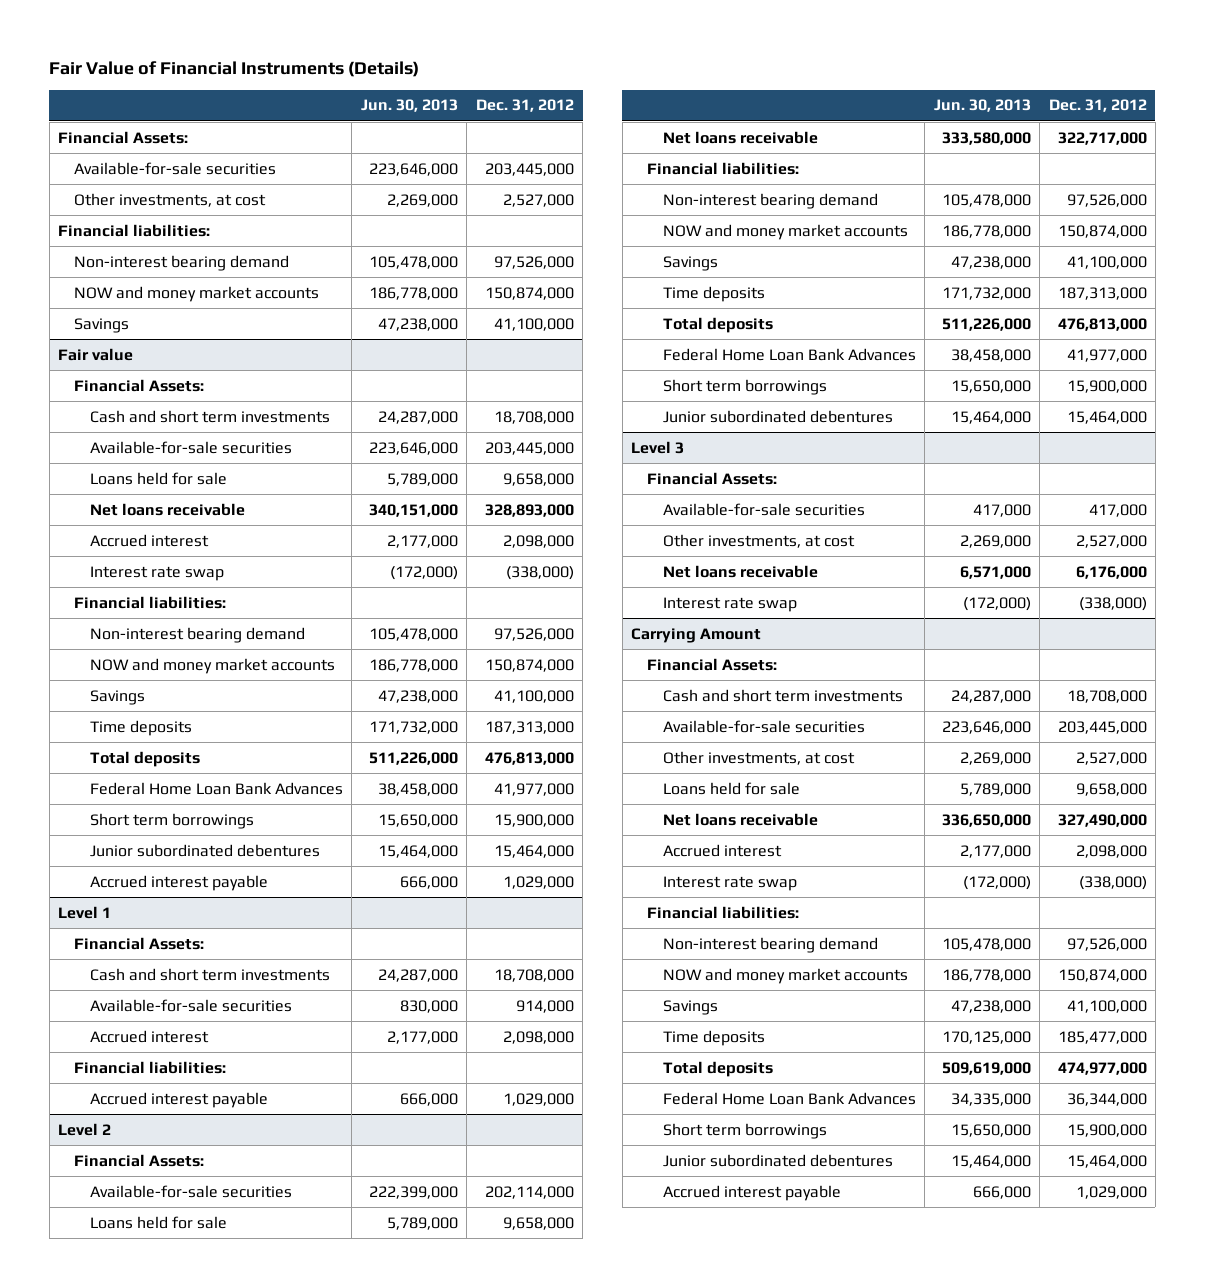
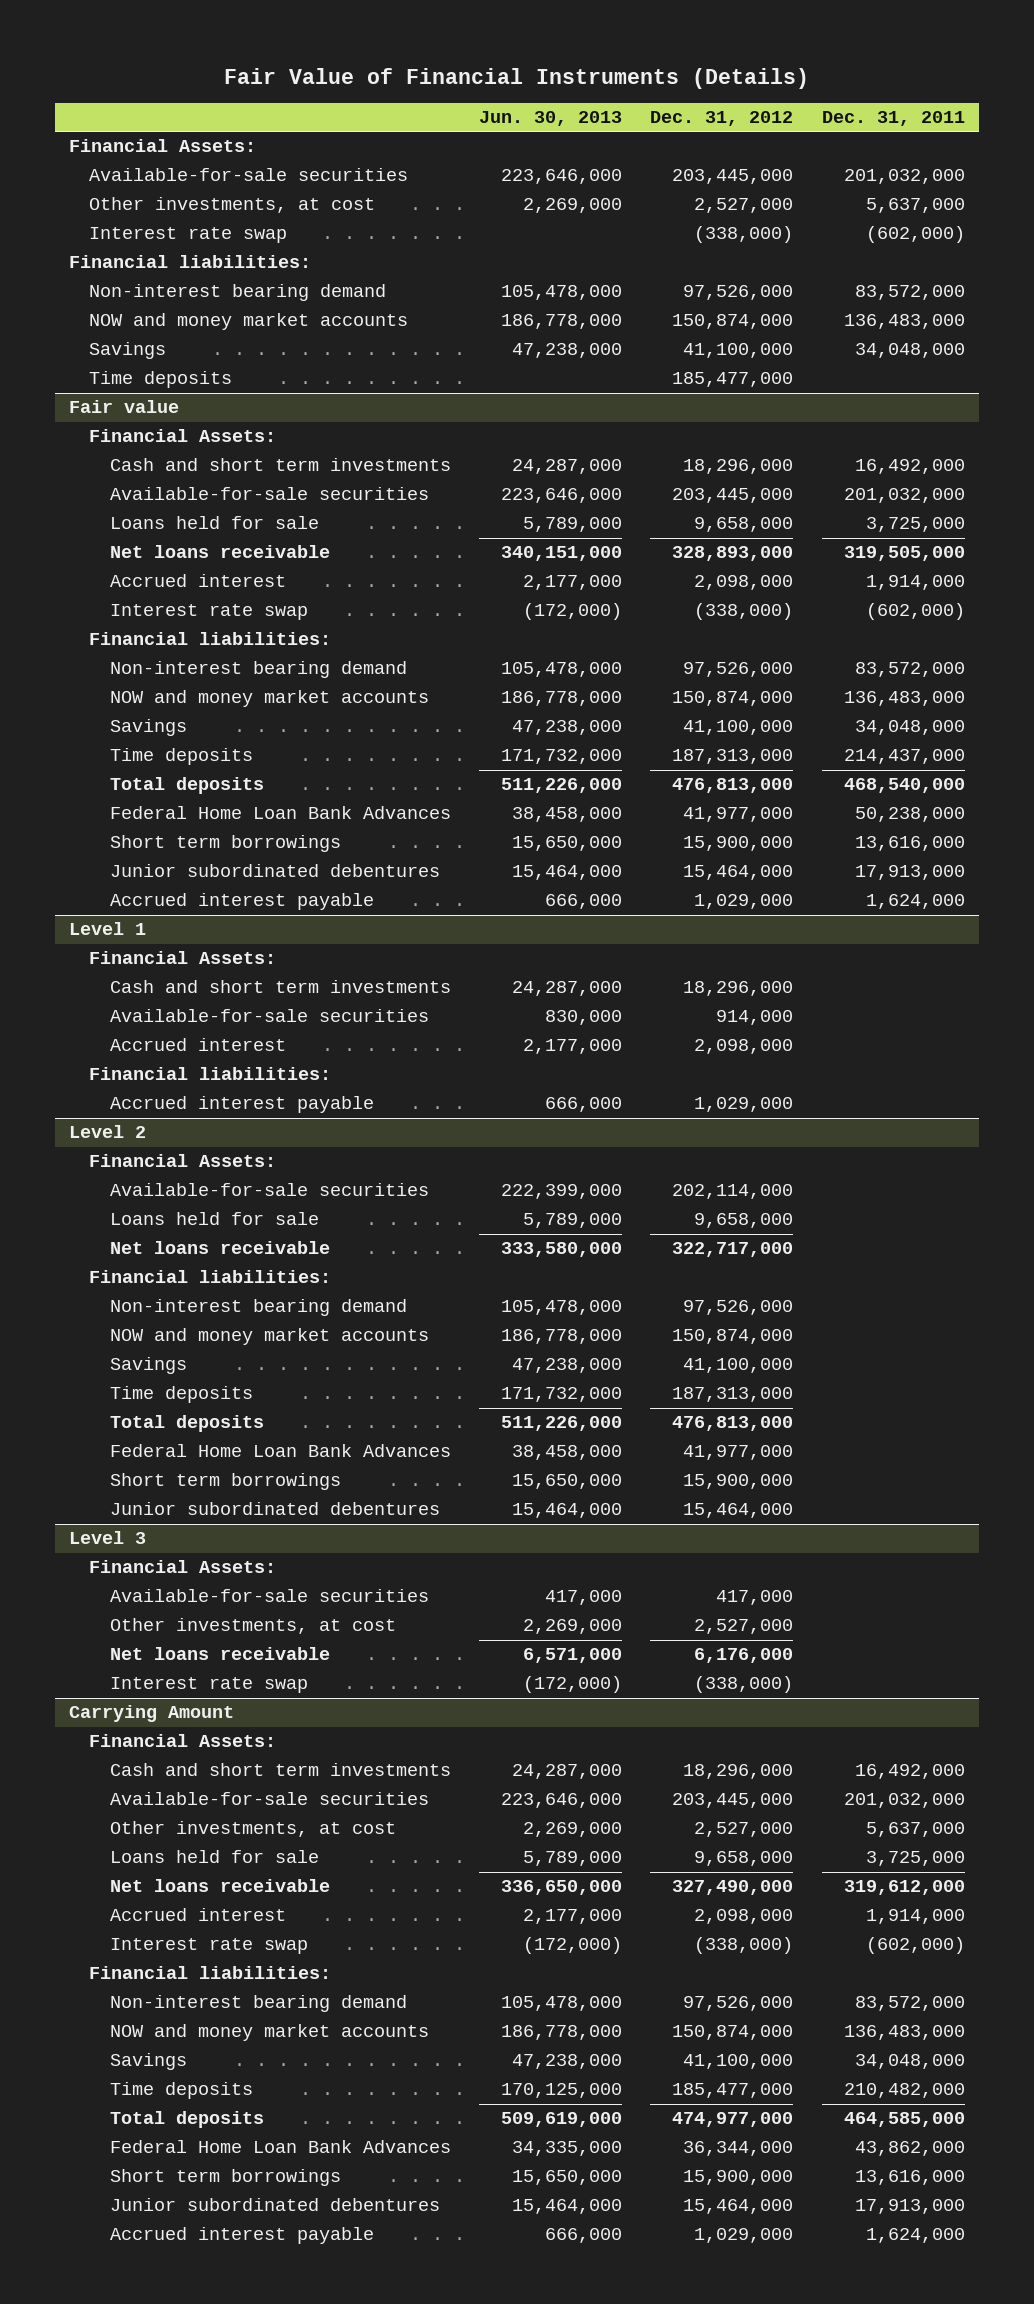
none -> [821,111,965,127] Dec. 31, 2011
none -> [89,227,288,244] Interest rate swap
none -> [89,371,233,389] Time deposits
[493,410,574,424] 18,708,000 -> [683,459,794,475] 18,296,000
[493,968,574,982] 18,708,000 -> [683,981,794,997] 18,296,000
[1066,689,1147,703] 18,708,000 -> [683,1764,794,1780] 18,296,000

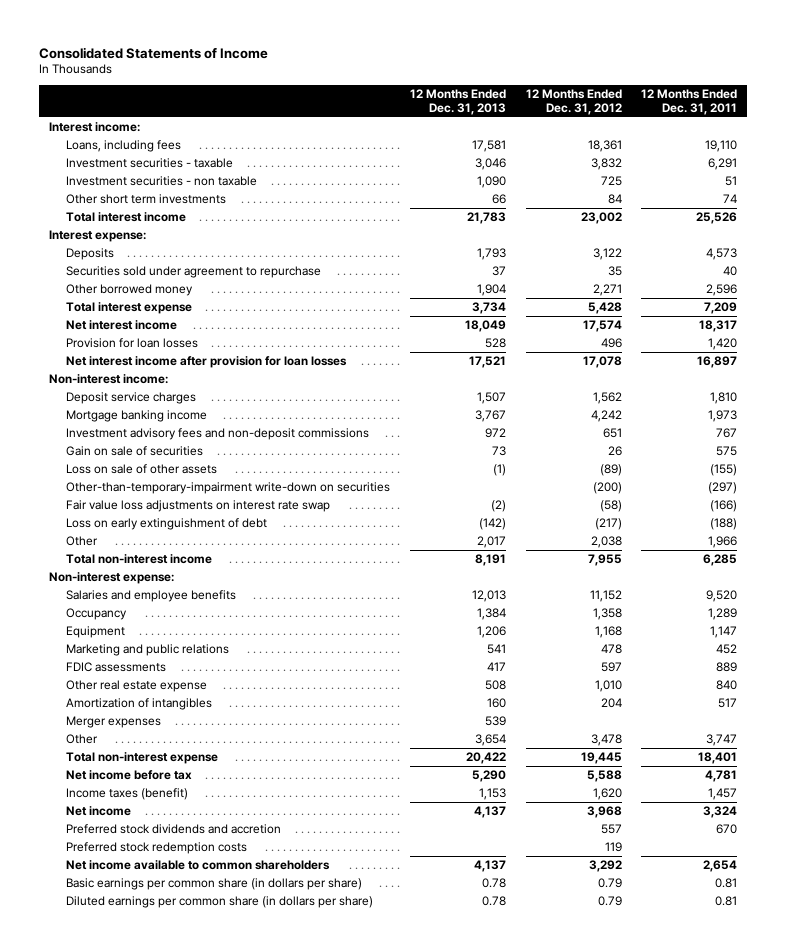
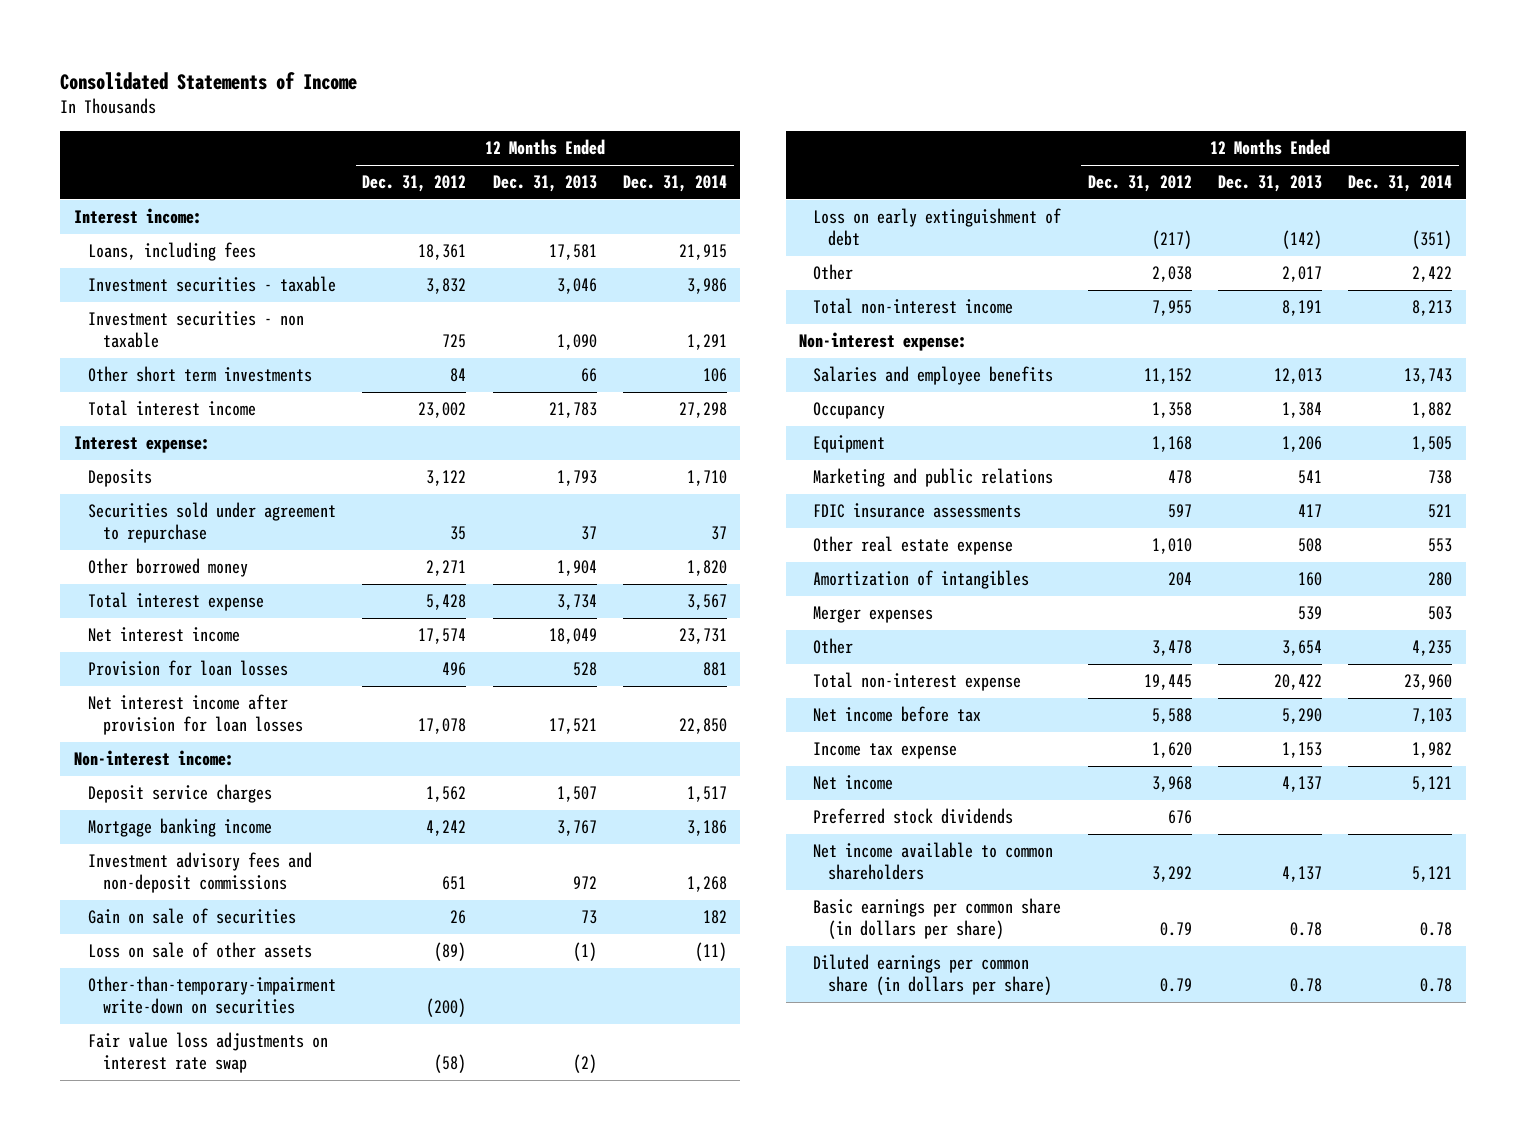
[641,89,738,116] 12 Months Ended Dec. 31, 2011 -> none
none -> [623,175,728,193] Dec. 31, 2014
[65,661,166,672] FDIC assessments -> [813,503,1022,519] FDIC insurance assessments
[65,787,188,800] Income taxes (benefit) -> [813,742,958,760] Income tax expense
[65,841,247,854] Preferred stock redemption costs -> none
[65,823,281,834] Preferred stock dividends and accretion -> [813,808,1014,825] Preferred stock dividends
[600,823,622,834] 557 -> [1167,810,1192,825] 676

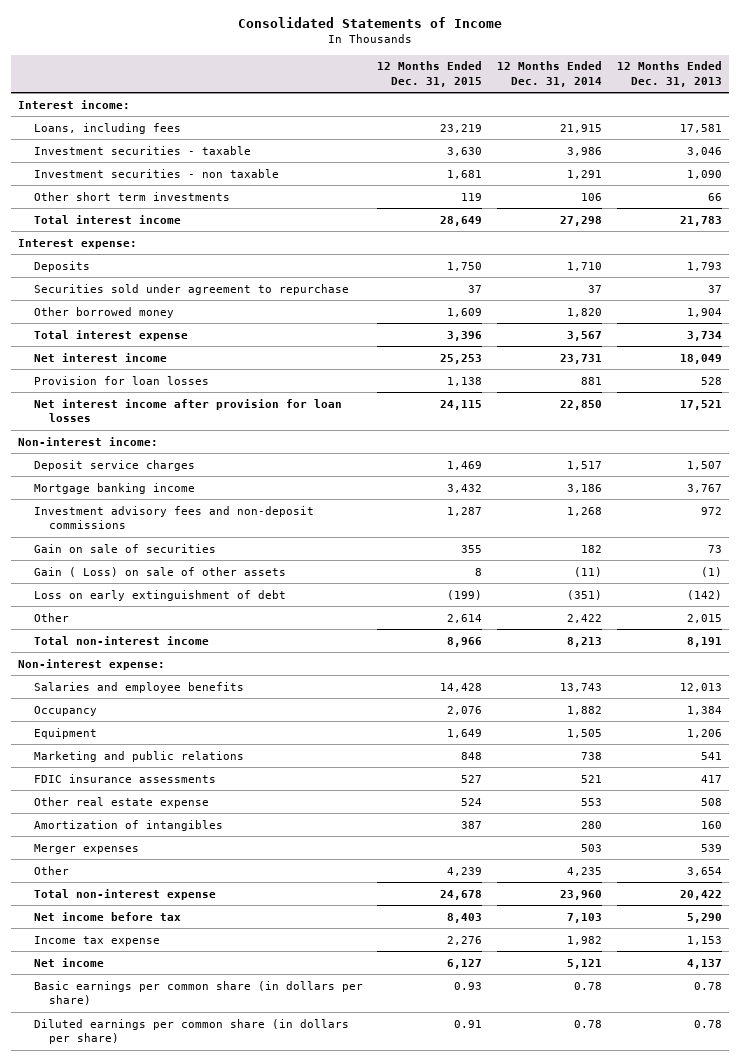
[362,175,467,193] Dec. 31, 2012 -> none
none -> [377,61,483,87] 12 Months Ended Dec. 31, 2015
[88,976,337,1015] Other-than-temporary-impairment write-down on securities -> none
[88,1032,329,1074] Fair value loss adjustments on interest rate swap -> none
[88,942,313,959] Loss on sale of other assets -> [33,566,286,577] Gain ( Loss) on sale of other assets
[1282,266,1323,283] 2,017 -> [686,613,722,623] 2,015
[813,808,1014,825] Preferred stock dividends -> none
[813,842,1054,881] Net income available to common shareholders -> none

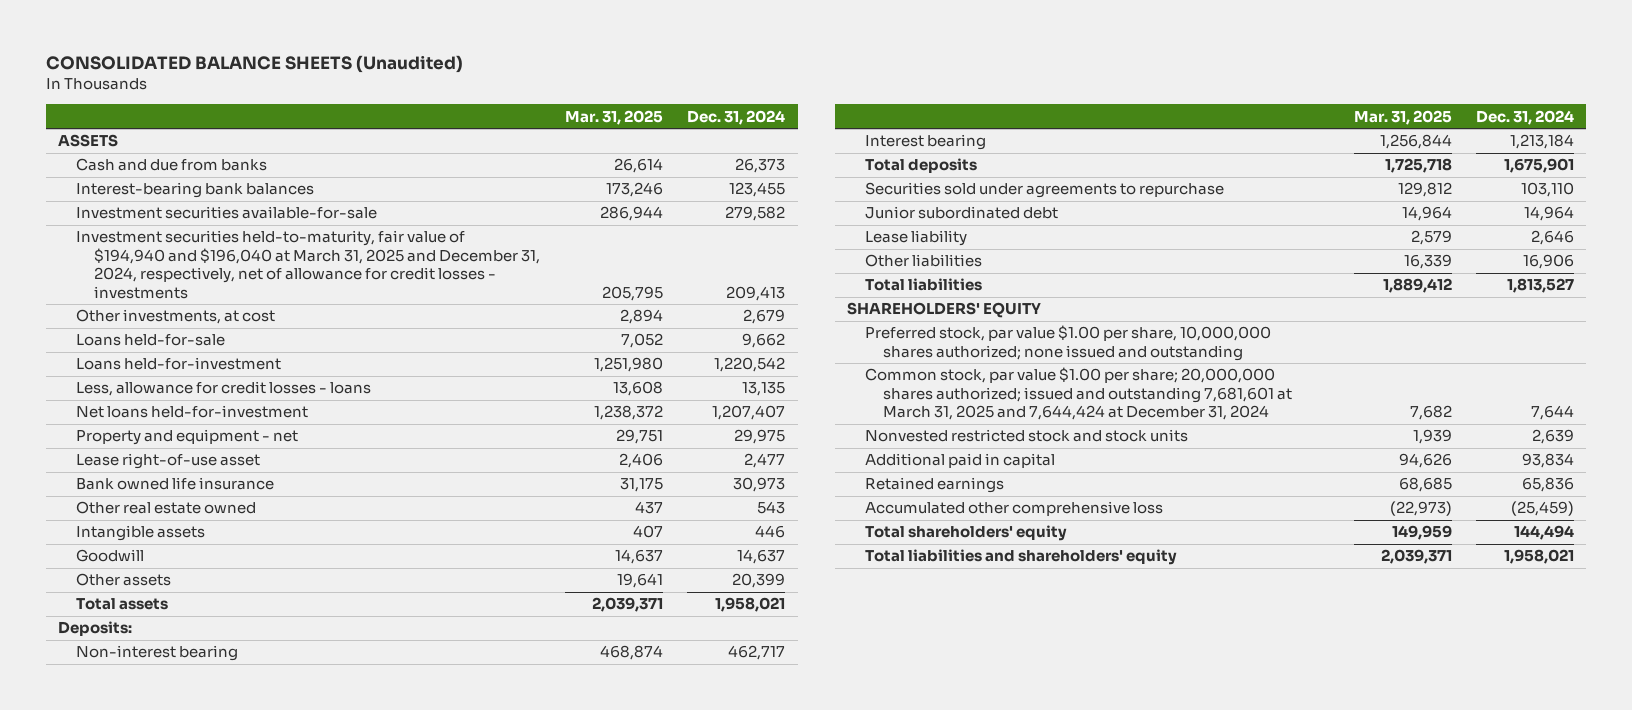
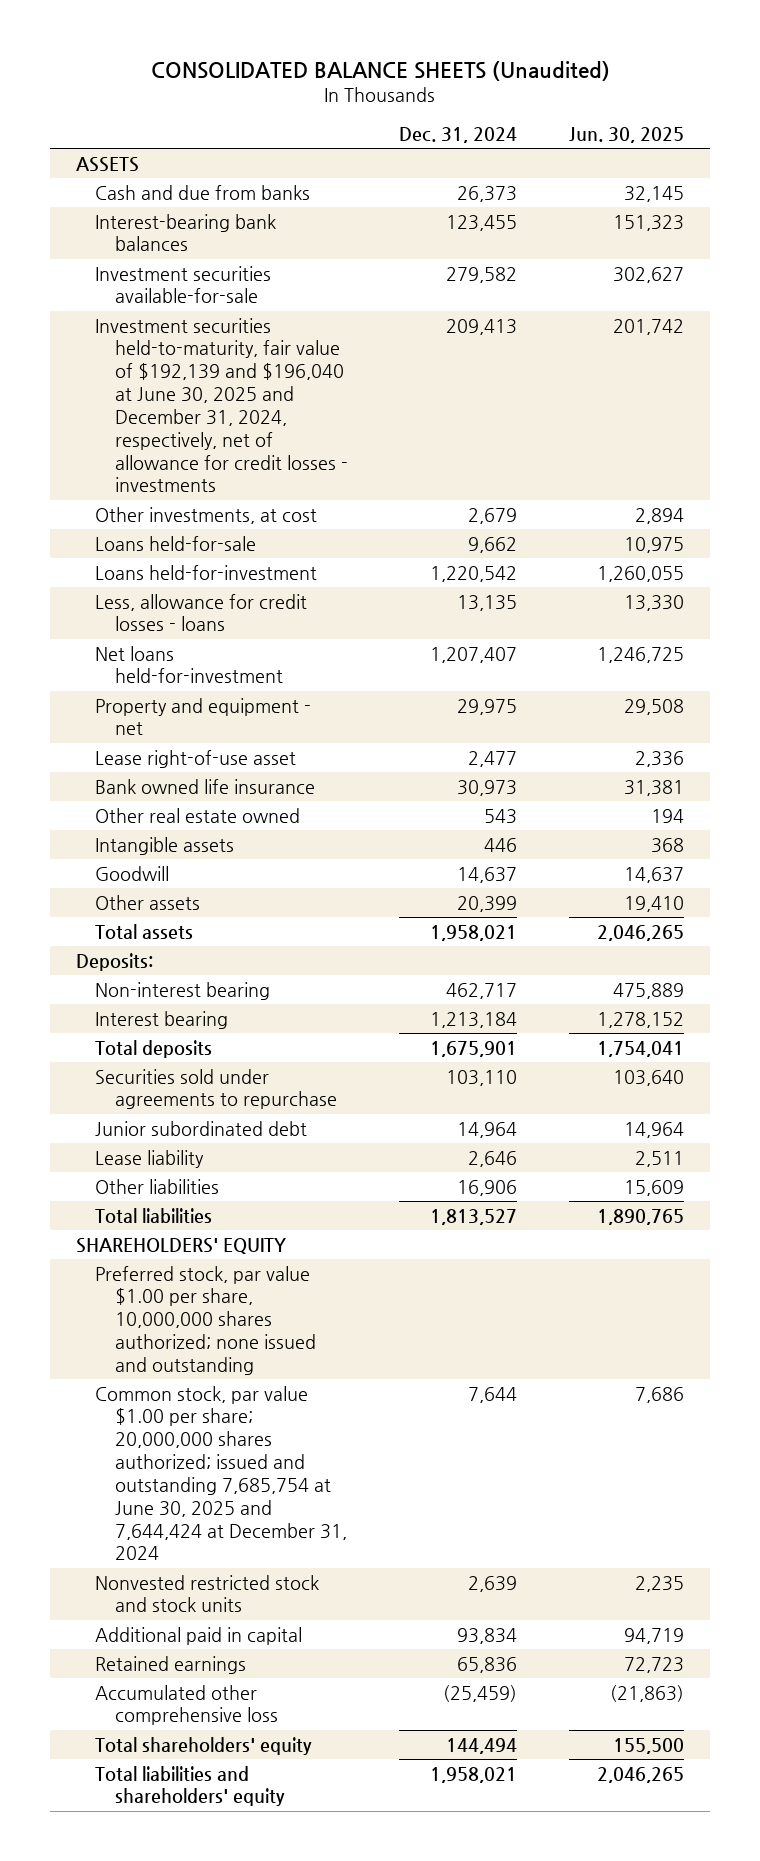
[564,109,663,125] Mar. 31, 2025 -> none
none -> [569,126,685,143] Jun. 30, 2025
[76,230,541,299] Investment securities held-to-maturity, fair value of $194,940 and $196,040 at March 31, 2025 and December 31, 2024, respectively, net of allowance for credit losses - investments -> [95,317,348,493] Investment securities held-to-maturity, fair value of $192,139 and $196,040 at June 30, 2025 and December 31, 2024, respectively, net of allowance for credit losses - investments
[865,367,1292,421] Common stock, par value $1.00 per share; 20,000,000 shares authorized; issued and outstanding 7,681,601 at March 31, 2025 and 7,644,424 at December 31, 2024 -> [95,1385,347,1561] Common stock, par value $1.00 per share; 20,000,000 shares authorized; issued and outstanding 7,685,754 at June 30, 2025 and 7,644,424 at December 31, 2024

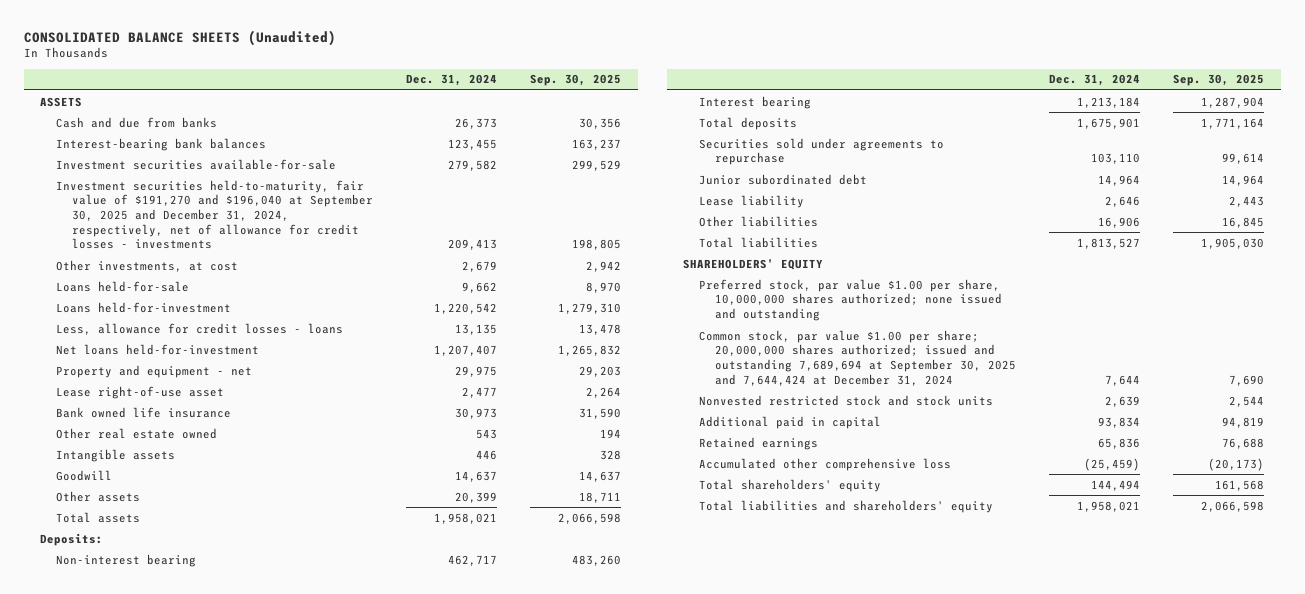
[569,126,685,143] Jun. 30, 2025 -> none
none -> [530,74,622,87] Sep. 30, 2025
[95,317,348,493] Investment securities held-to-maturity, fair value of $192,139 and $196,040 at June 30, 2025 and December 31, 2024, respectively, net of allowance for credit losses - investments -> [56,179,373,250] Investment securities held-to-maturity, fair value of $191,270 and $196,040 at September 30, 2025 and December 31, 2024, respectively, net of allowance for credit losses - investments
[95,1385,347,1561] Common stock, par value $1.00 per share; 20,000,000 shares authorized; issued and outstanding 7,685,754 at June 30, 2025 and 7,644,424 at December 31, 2024 -> [699,329,1017,386] Common stock, par value $1.00 per share; 20,000,000 shares authorized; issued and outstanding 7,689,694 at September 30, 2025 and 7,644,424 at December 31, 2024

